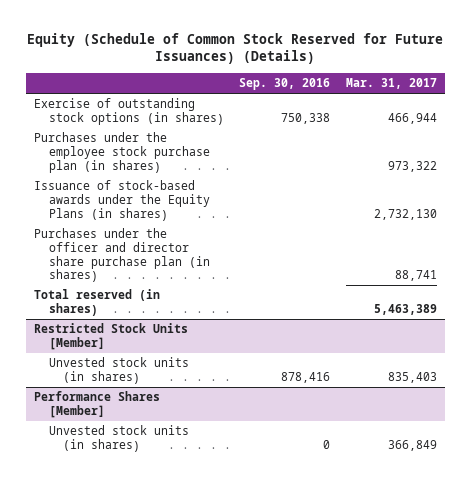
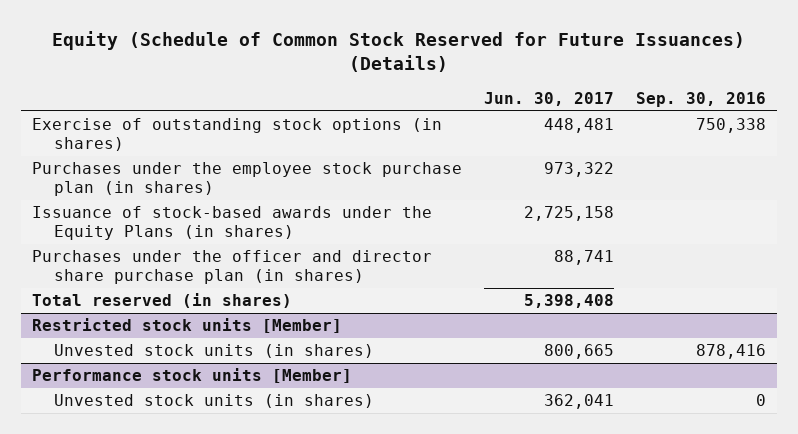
[345,78,437,90] Mar. 31, 2017 -> none
none -> [484,91,615,106] Jun. 30, 2017
[33,323,188,350] Restricted Stock Units [Member] -> [32,318,343,334] Restricted stock units [Member]
[33,391,160,418] Performance Shares [Member] -> [32,368,353,384] Performance stock units [Member]

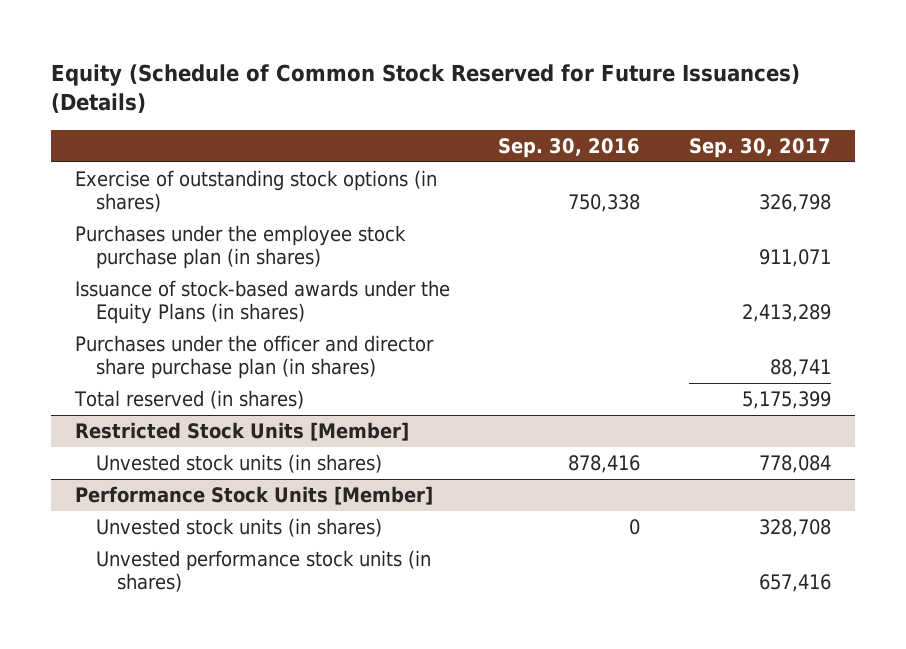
[484,91,615,106] Jun. 30, 2017 -> none
none -> [689,137,832,158] Sep. 30, 2017
[32,318,343,334] Restricted stock units [Member] -> [74,422,409,442] Restricted Stock Units [Member]
[32,368,353,384] Performance stock units [Member] -> [74,486,433,506] Performance Stock Units [Member]
none -> [95,550,431,592] Unvested performance stock units (in shares)

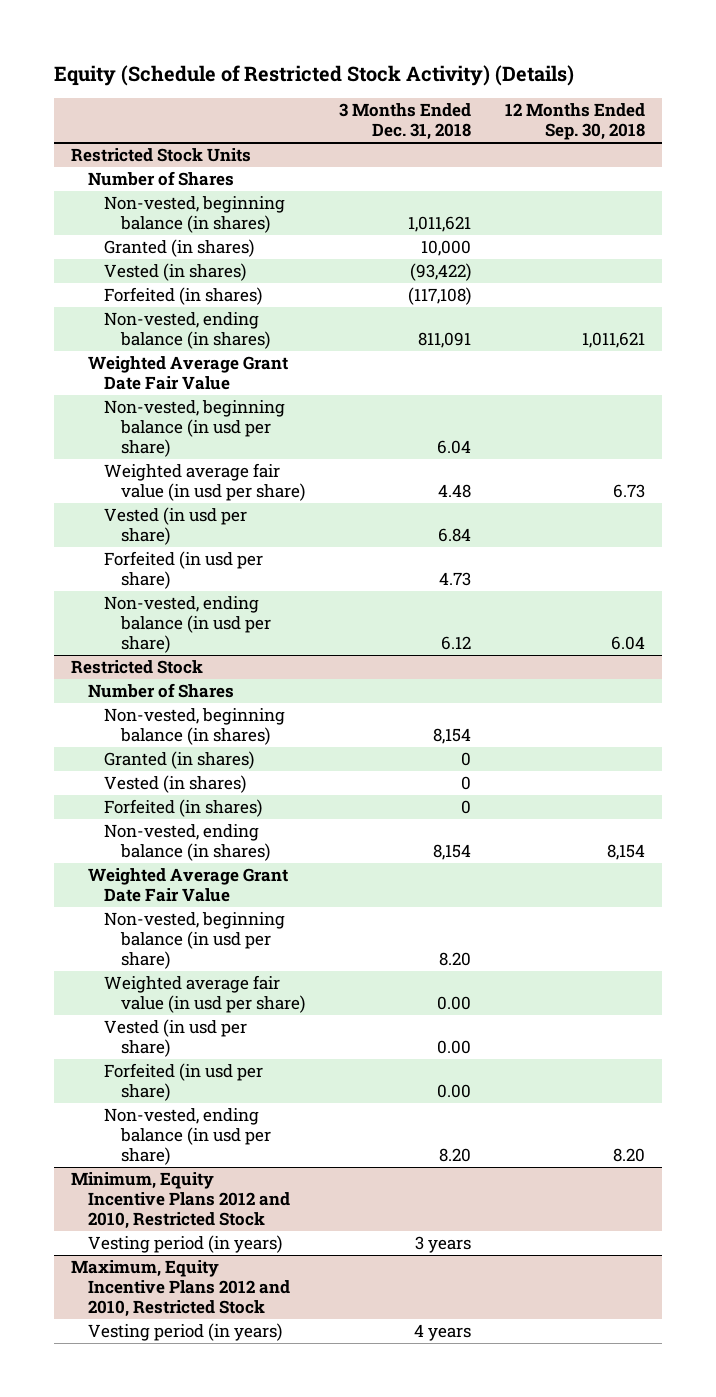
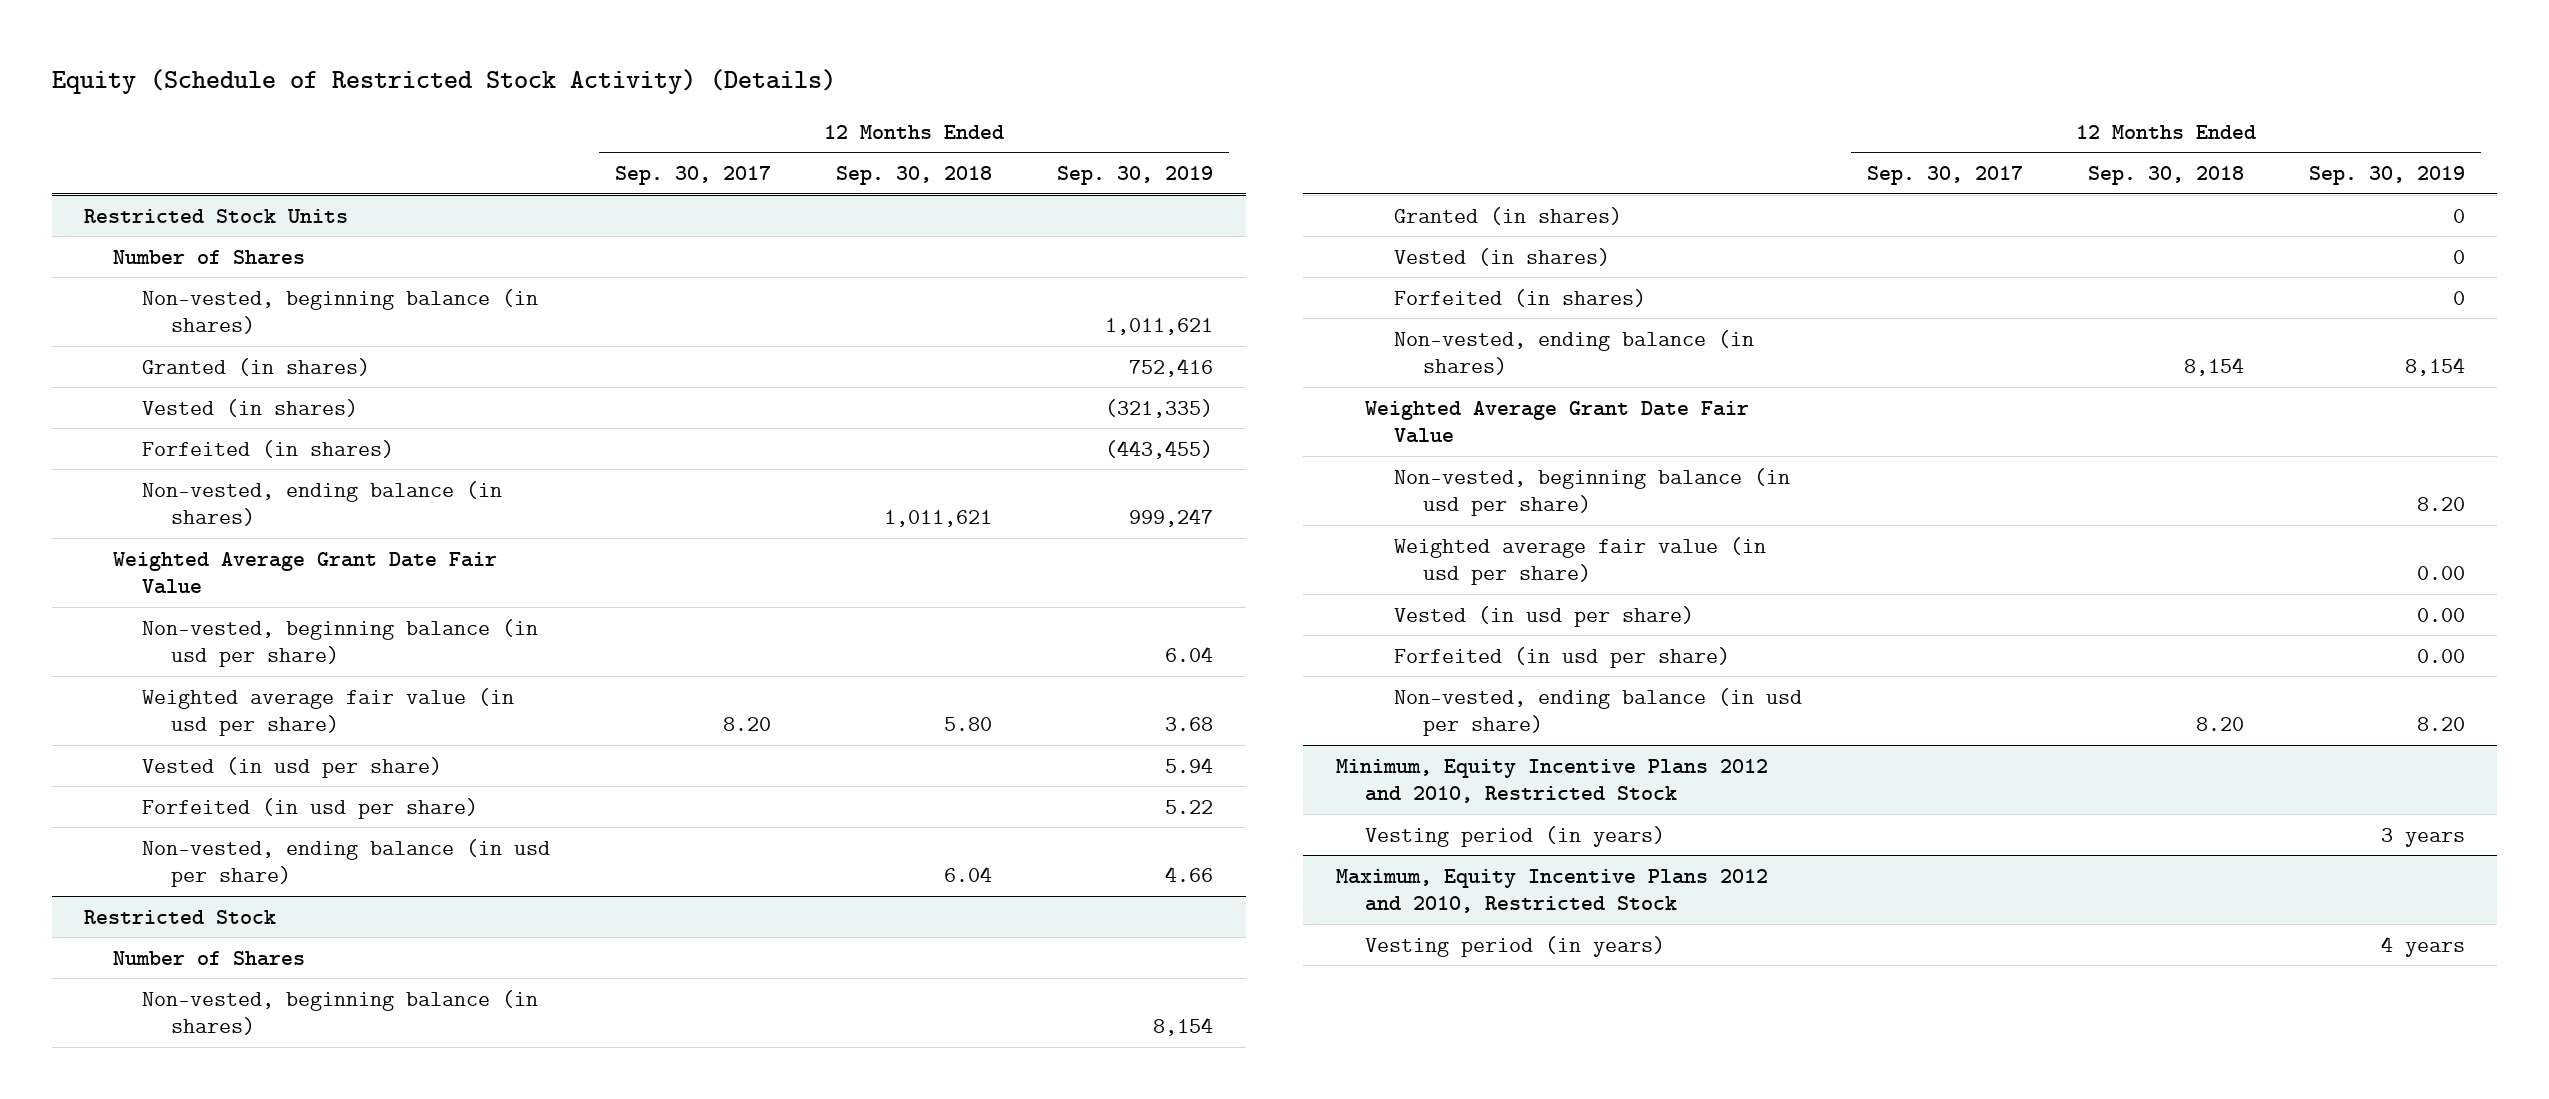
[338,103,471,141] 3 Months Ended Dec. 31, 2018 -> none
none -> [615,166,772,186] Sep. 30, 2017
none -> [1057,166,1214,186] Sep. 30, 2019
[612,484,645,499] 6.73 -> [944,717,993,732] 5.80

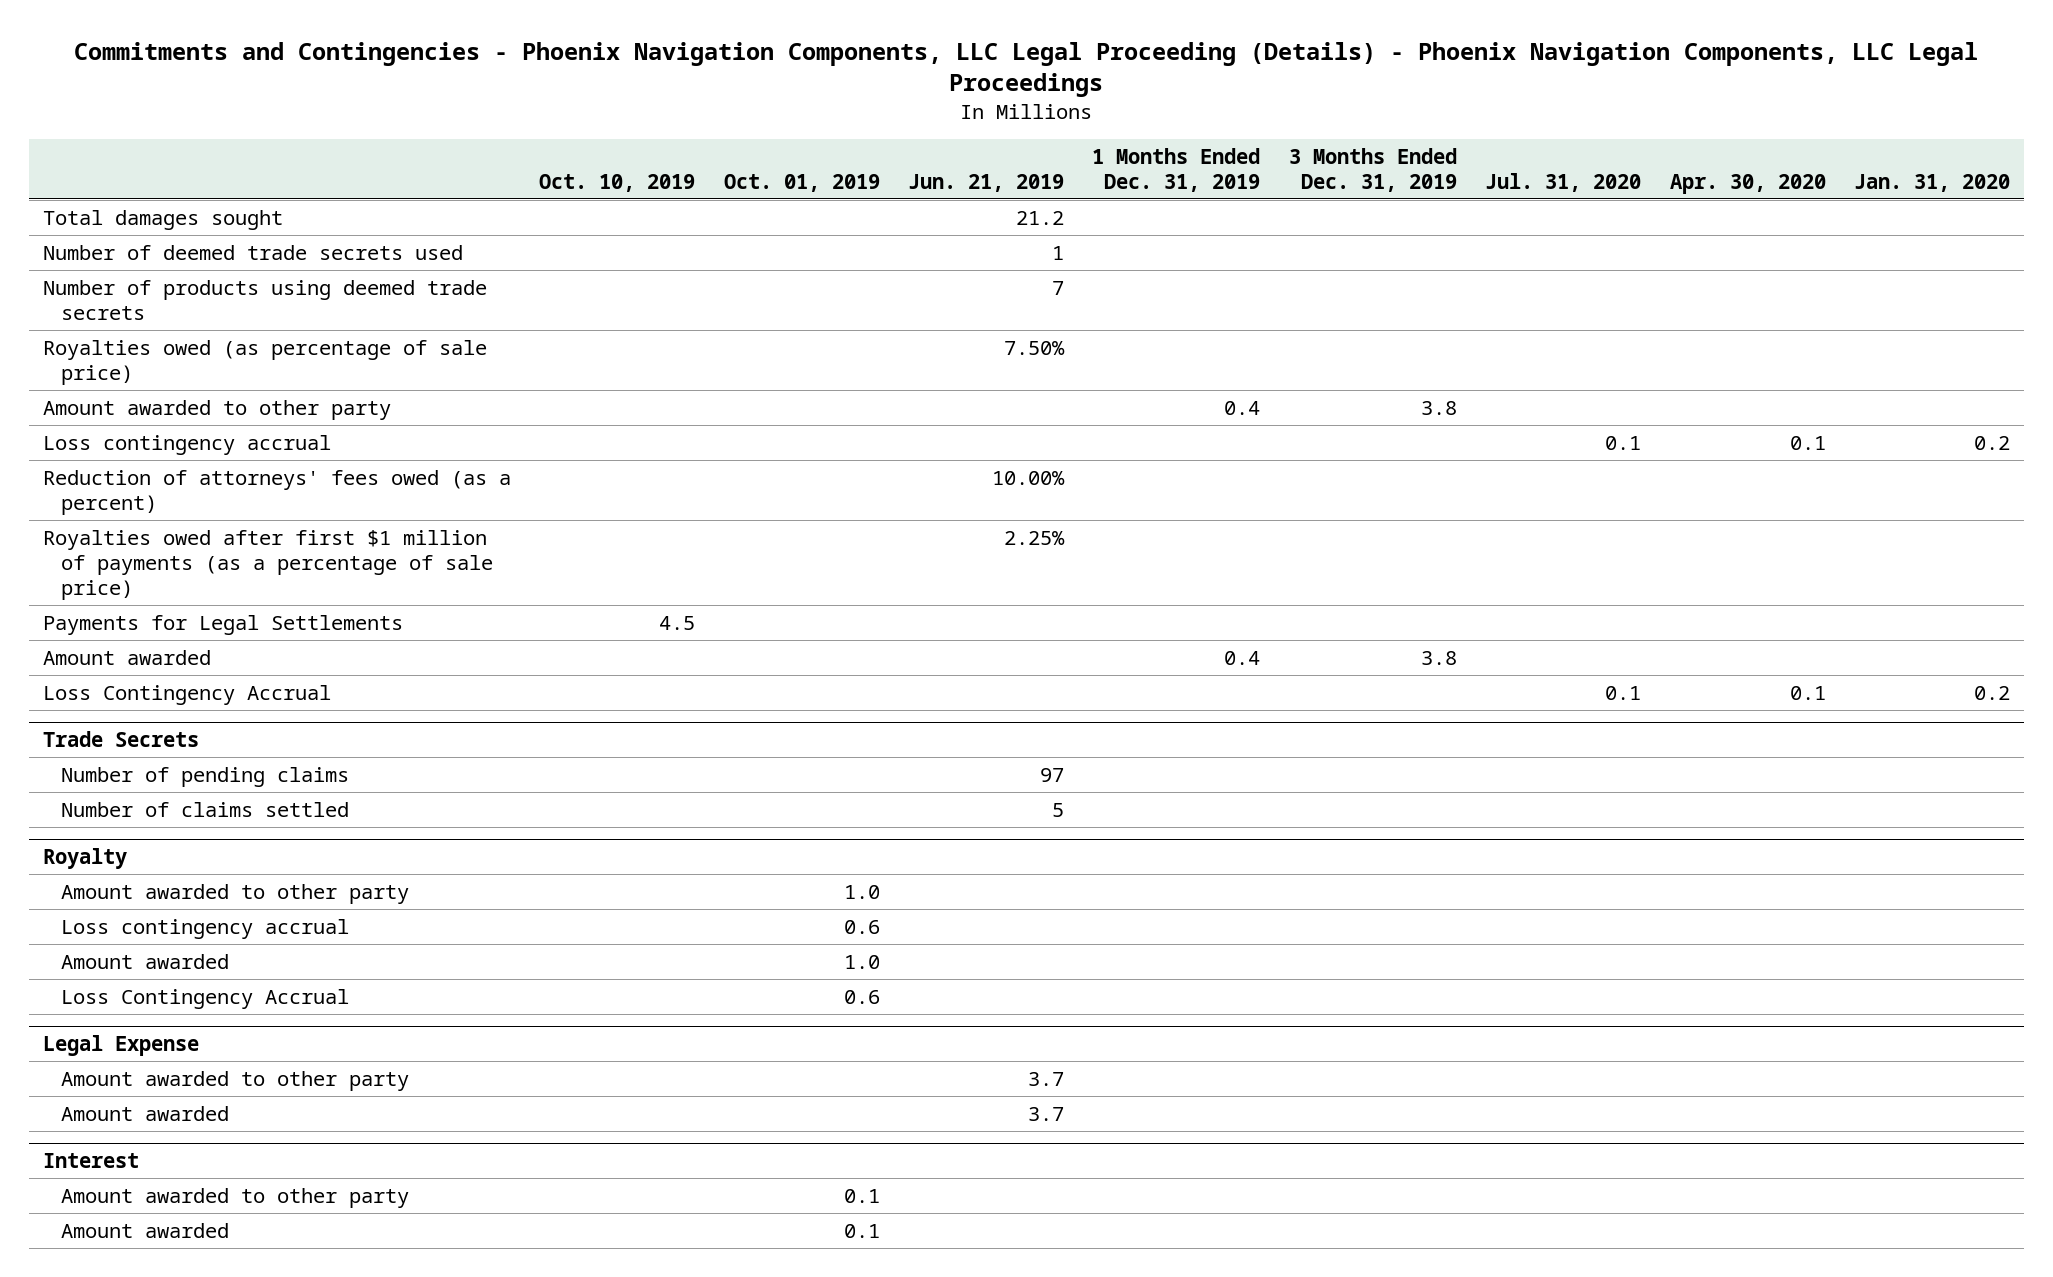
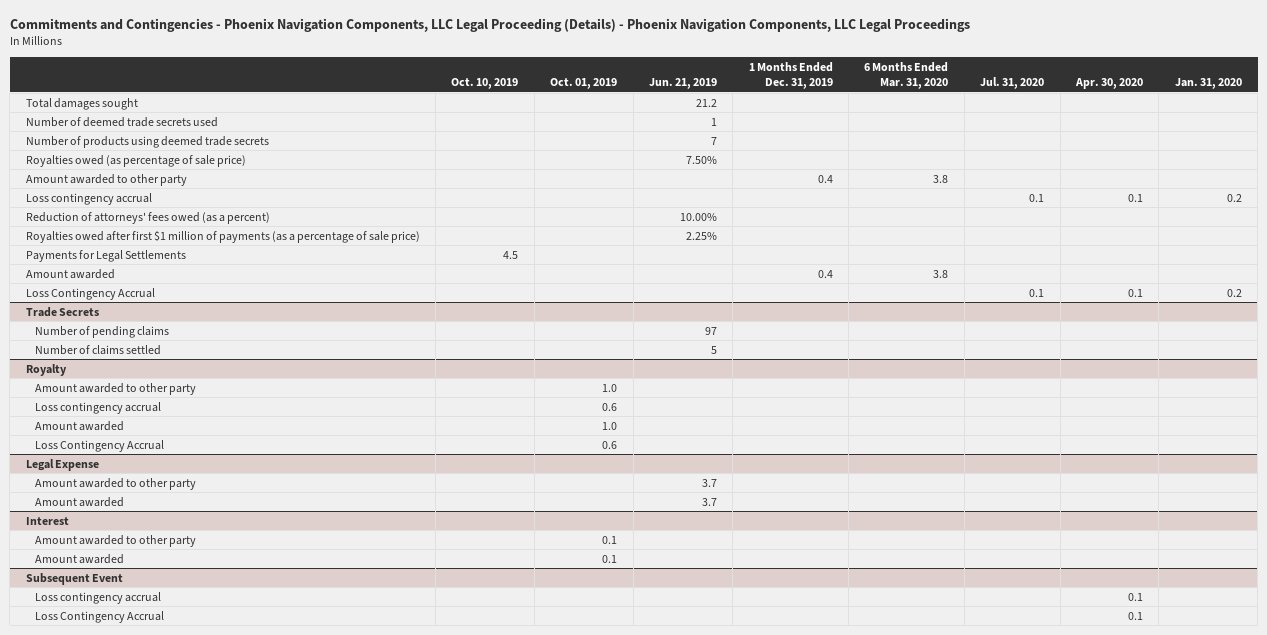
[1288,147,1457,192] 3 Months Ended Dec. 31, 2019 -> none
none -> [864,61,949,90] 6 Months Ended Mar. 31, 2020
none -> [25,572,123,585] Subsequent Event
none -> [34,591,161,604] Loss contingency accrual
none -> [34,610,164,623] Loss Contingency Accrual

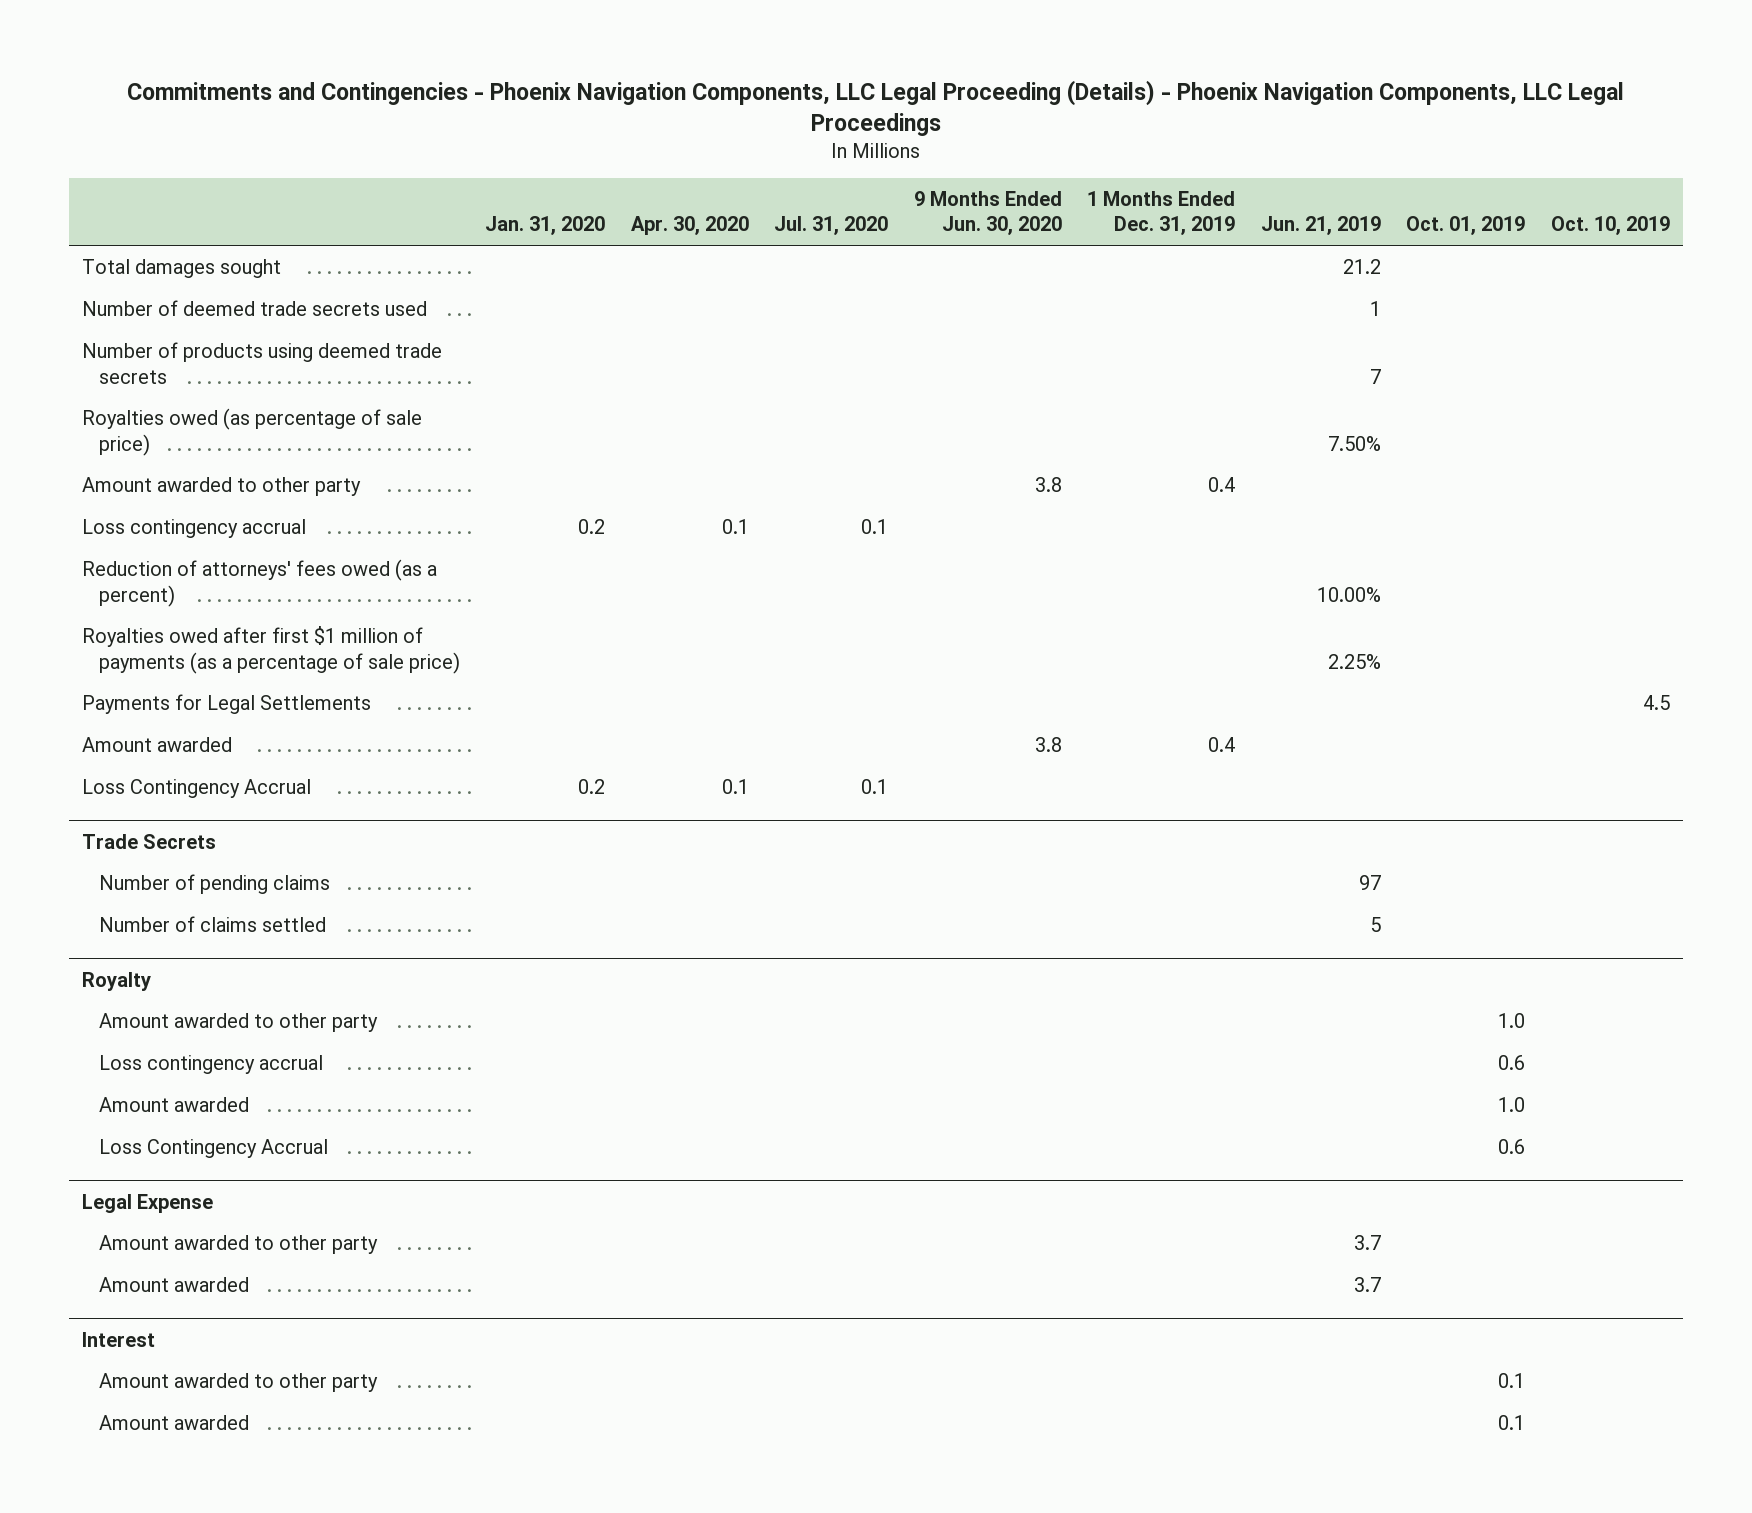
[864,61,949,90] 6 Months Ended Mar. 31, 2020 -> none
none -> [913,190,1062,236] 9 Months Ended Jun. 30, 2020
[25,572,123,585] Subsequent Event -> none
[34,591,161,604] Loss contingency accrual -> none
[34,610,164,623] Loss Contingency Accrual -> none

